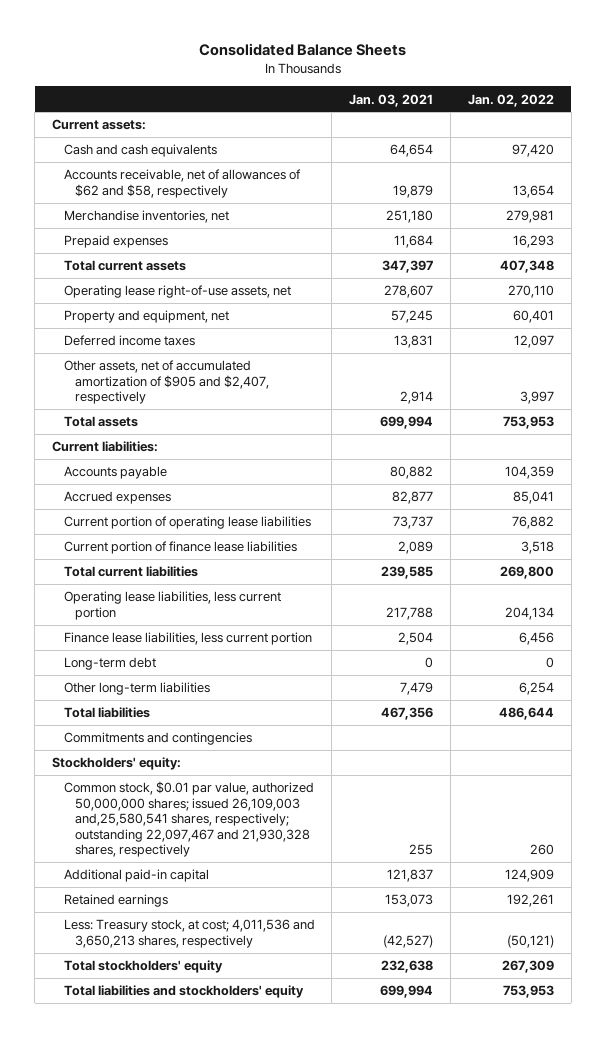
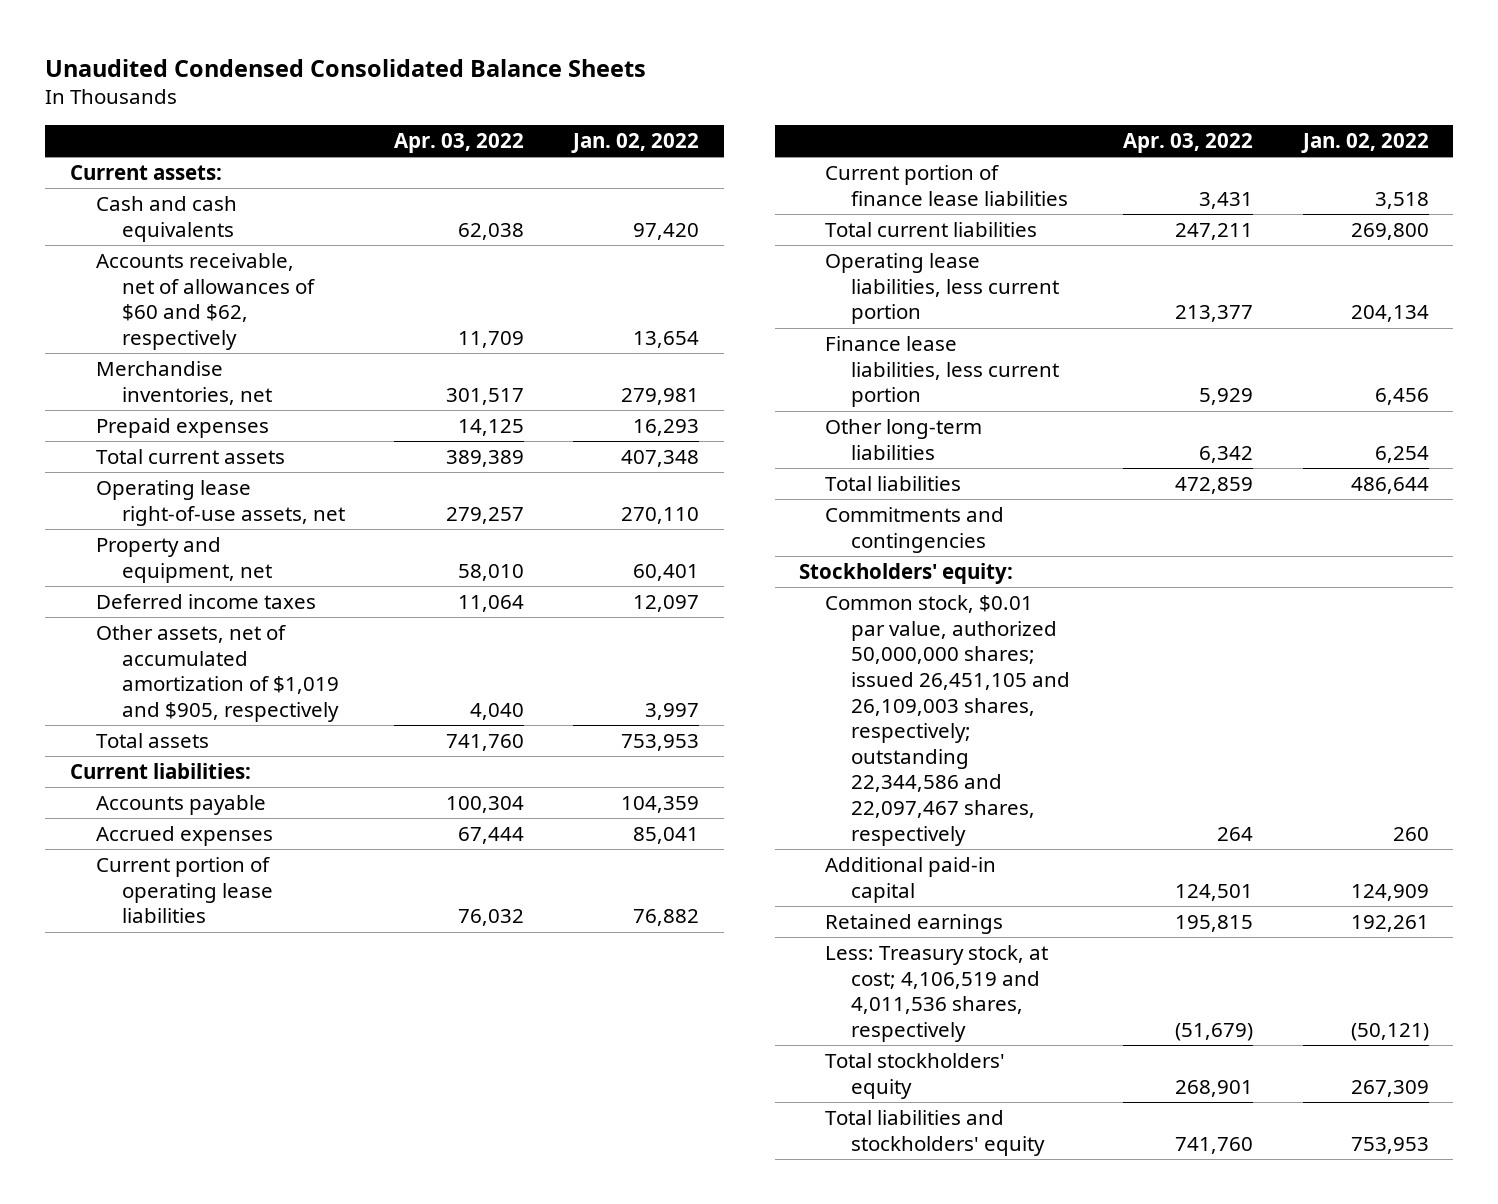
[199,43,407,57] Consolidated Balance Sheets -> [45,58,647,77] Unaudited Condensed Consolidated Balance Sheets
[349,93,434,107] Jan. 03, 2021 -> none
none -> [393,132,524,153] Apr. 03, 2022
[63,169,301,198] Accounts receivable, net of allowances of $62 and $58, respectively -> [95,253,315,350] Accounts receivable, net of allowances of $60 and $62, respectively
[63,360,270,405] Other assets, net of accumulated amortization of $905 and $2,407, respectively -> [95,625,339,722] Other assets, net of accumulated amortization of $1,019 and $905, respectively
[63,657,156,671] Long-term debt -> none
[63,781,314,858] Common stock, $0.01 par value, authorized 50,000,000 shares; issued 26,109,003 and,25,580,541 shares, respectively; outstanding 22,097,467 and 21,930,328 shares, respectively -> [825,595,1071,846] Common stock, $0.01 par value, authorized 50,000,000 shares; issued 26,451,105 and 26,109,003 shares, respectively; outstanding 22,344,586 and 22,097,467 shares, respectively
[63,919,315,948] Less: Treasury stock, at cost; 4,011,536 and 3,650,213 shares, respectively -> [825,945,1049,1042] Less: Treasury stock, at cost; 4,106,519 and 4,011,536 shares, respectively

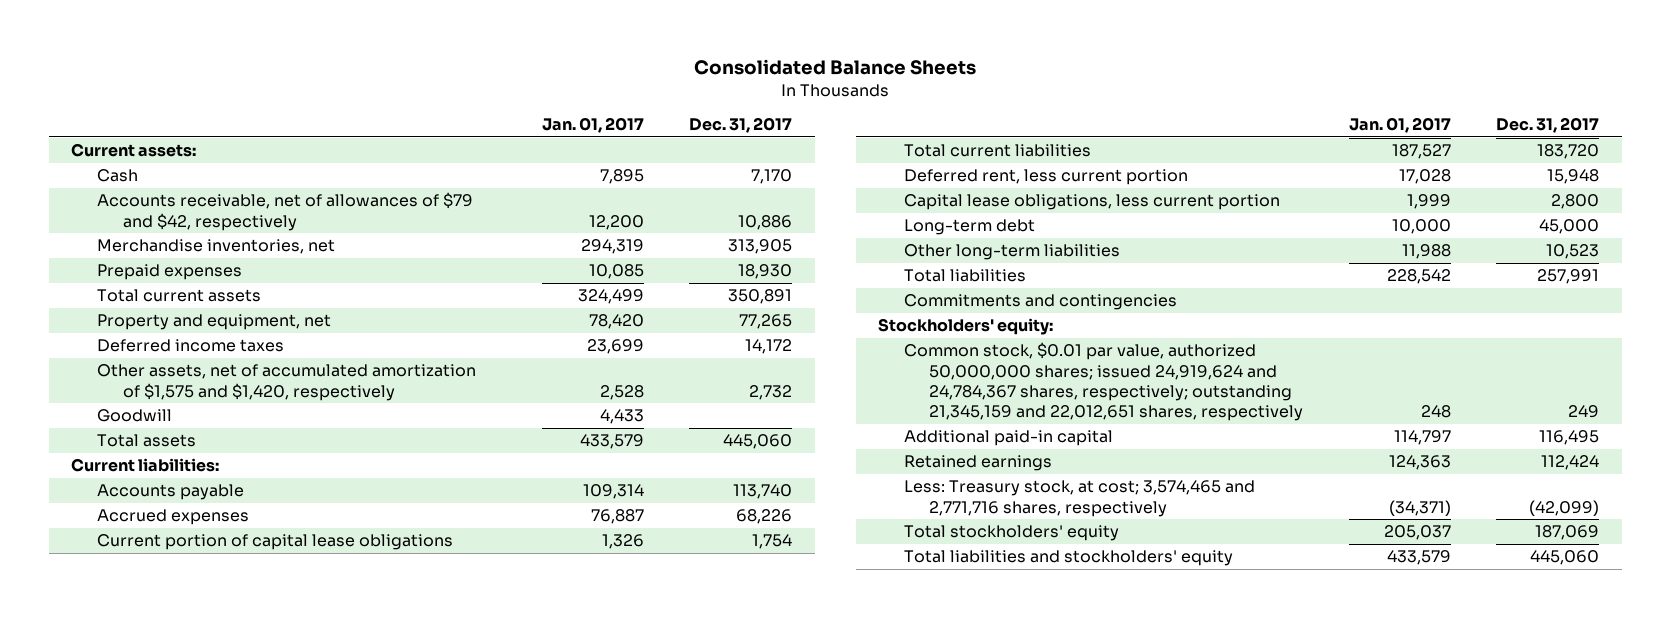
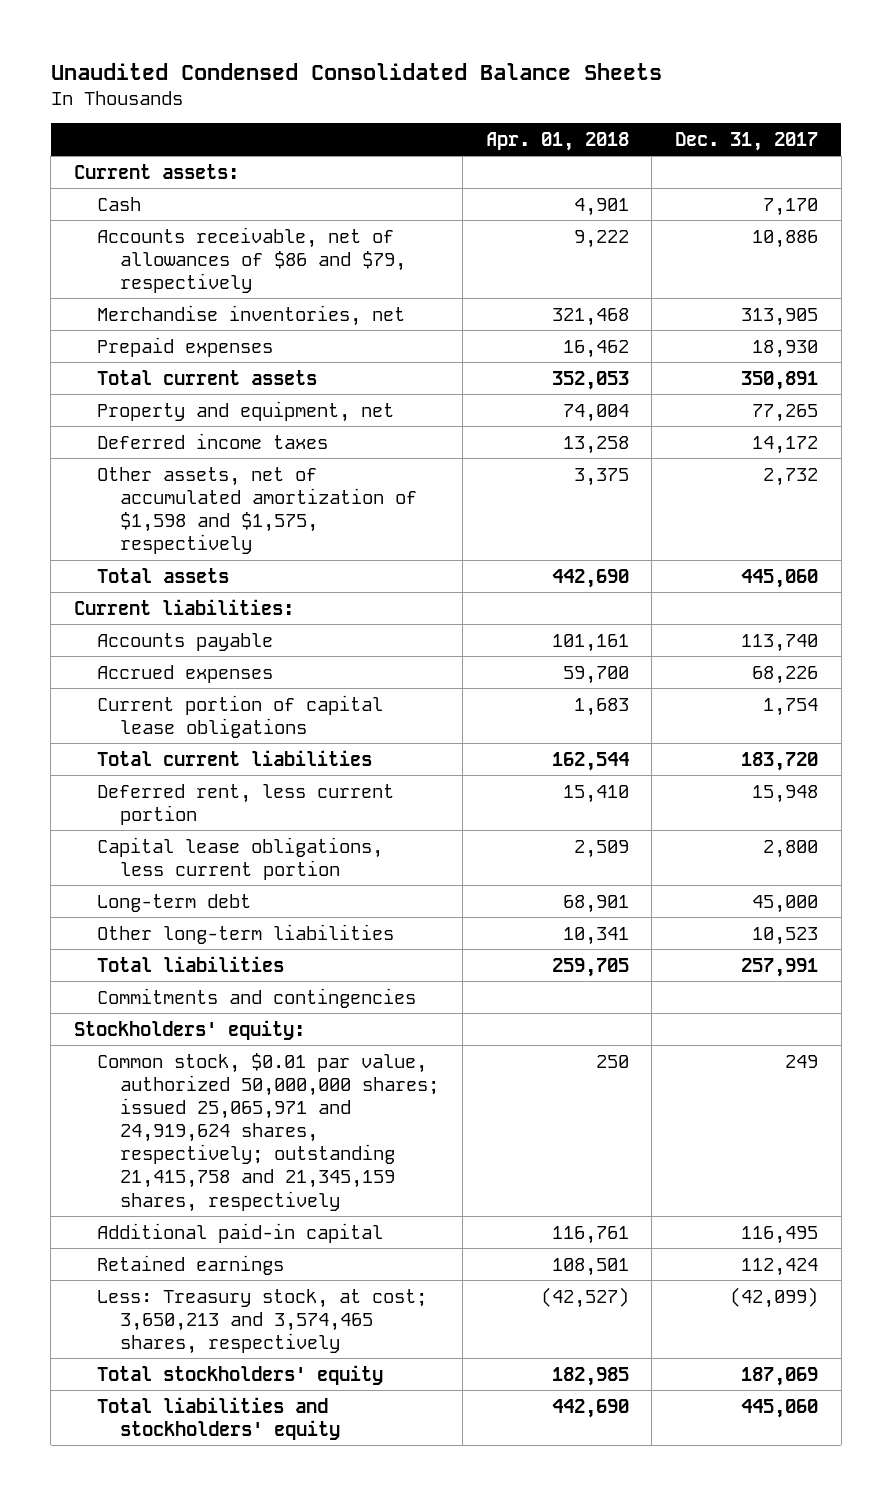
[694,58,977,75] Consolidated Balance Sheets -> [50,62,662,80] Unaudited Condensed Consolidated Balance Sheets
[541,117,644,134] Jan. 01, 2017 -> none
none -> [485,131,629,151] Apr. 01, 2018
[96,192,473,231] Accounts receivable, net of allowances of $79 and $42, respectively -> [97,226,407,293] Accounts receivable, net of allowances of $86 and $79, respectively
[96,409,172,423] Goodwill -> none
[96,364,476,401] Other assets, net of accumulated amortization of $1,575 and $1,420, respectively -> [97,466,418,555] Other assets, net of accumulated amortization of $1,598 and $1,575, respectively
[903,342,1304,422] Common stock, $0.01 par value, authorized 50,000,000 shares; issued 24,919,624 and 24,784,367 shares, respectively; outstanding 21,345,159 and 22,012,651 shares, respectively -> [97,1052,440,1212] Common stock, $0.01 par value, authorized 50,000,000 shares; issued 25,065,971 and 24,919,624 shares, respectively; outstanding 21,415,758 and 21,345,159 shares, respectively
[903,480,1255,517] Less: Treasury stock, at cost; 3,574,465 and 2,771,716 shares, respectively -> [97,1288,428,1354] Less: Treasury stock, at cost; 3,650,213 and 3,574,465 shares, respectively

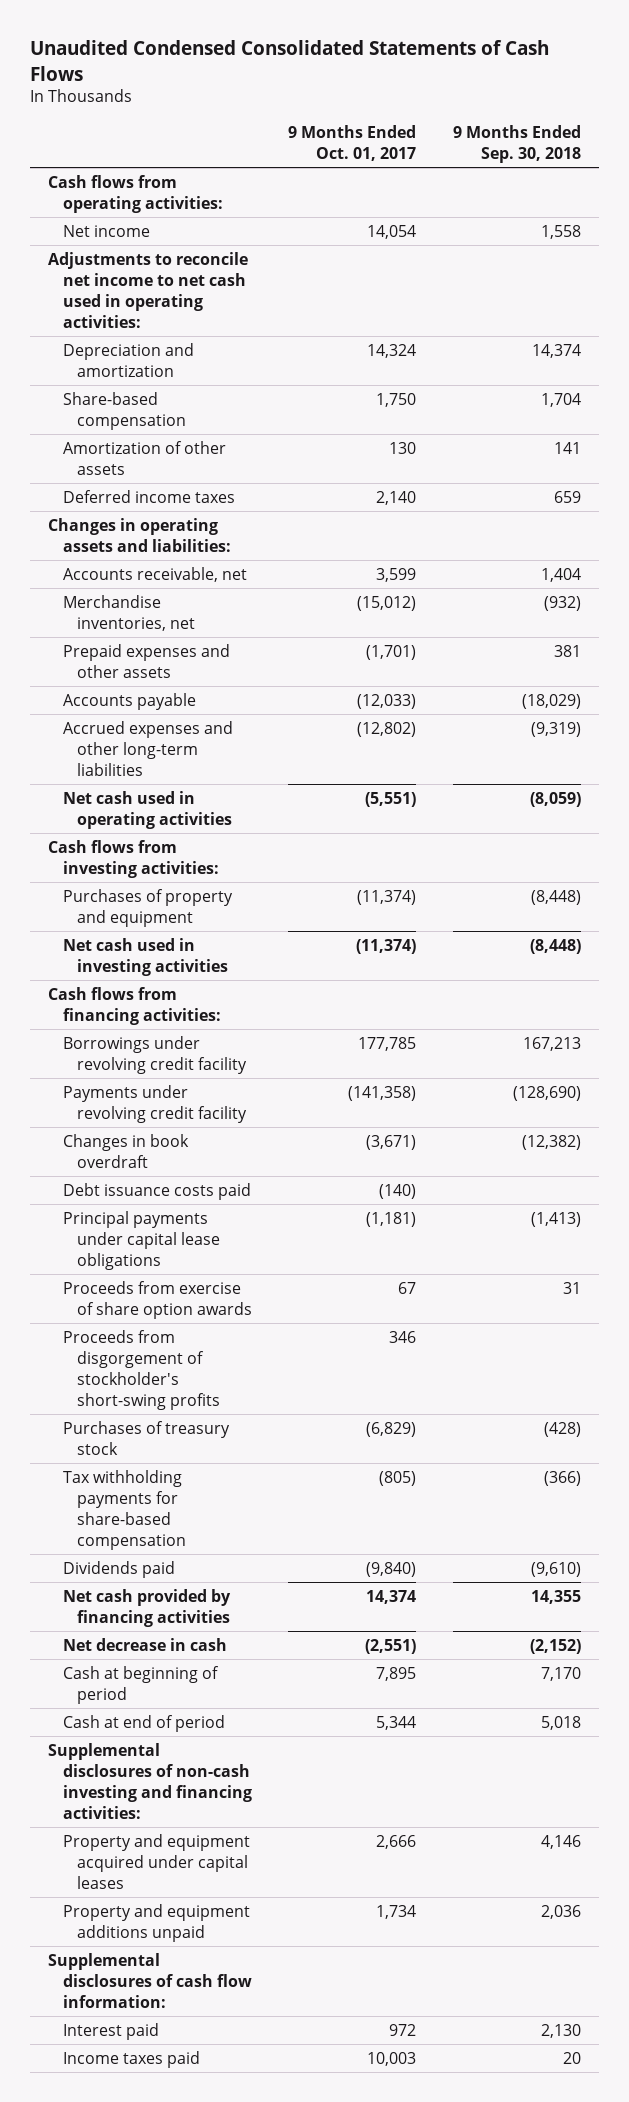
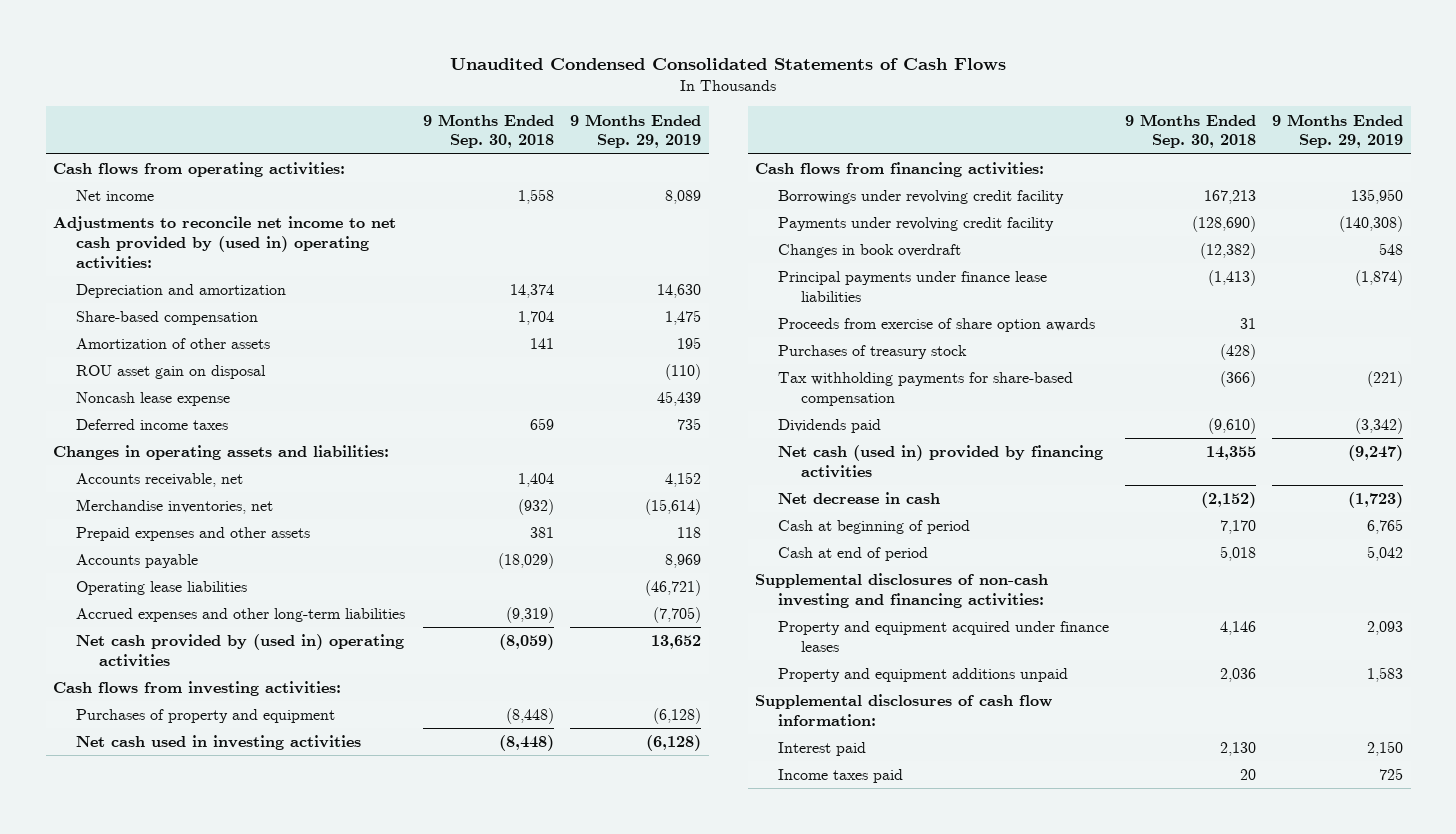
[288,125,417,162] 9 Months Ended Oct. 01, 2017 -> none
none -> [569,113,701,149] 9 Months Ended Sep. 29, 2019
[48,251,249,328] Adjustments to reconcile net income to net cash used in operating activities: -> [53,216,397,269] Adjustments to reconcile net income to net cash provided by (used in) operating activities:
none -> [76,365,267,380] ROU asset gain on disposal
none -> [76,392,231,407] Noncash lease expense
none -> [76,581,248,596] Operating lease liabilities
[62,790,233,829] Net cash used in operating activities -> [76,634,405,667] Net cash provided by (used in) operating activities
[62,1182,251,1200] Debt issuance costs paid -> none
[62,1210,221,1270] Principal payments under capital lease obligations -> [778,271,1048,302] Principal payments under finance lease liabilities
[62,1329,221,1410] Proceeds from disgorgement of stockholder's short-swing profits -> none
[62,1588,231,1627] Net cash provided by financing activities -> [778,445,1104,478] Net cash (used in) provided by financing activities
[62,1833,250,1889] Property and equipment acquired under capital leases -> [778,621,1110,652] Property and equipment acquired under finance leases

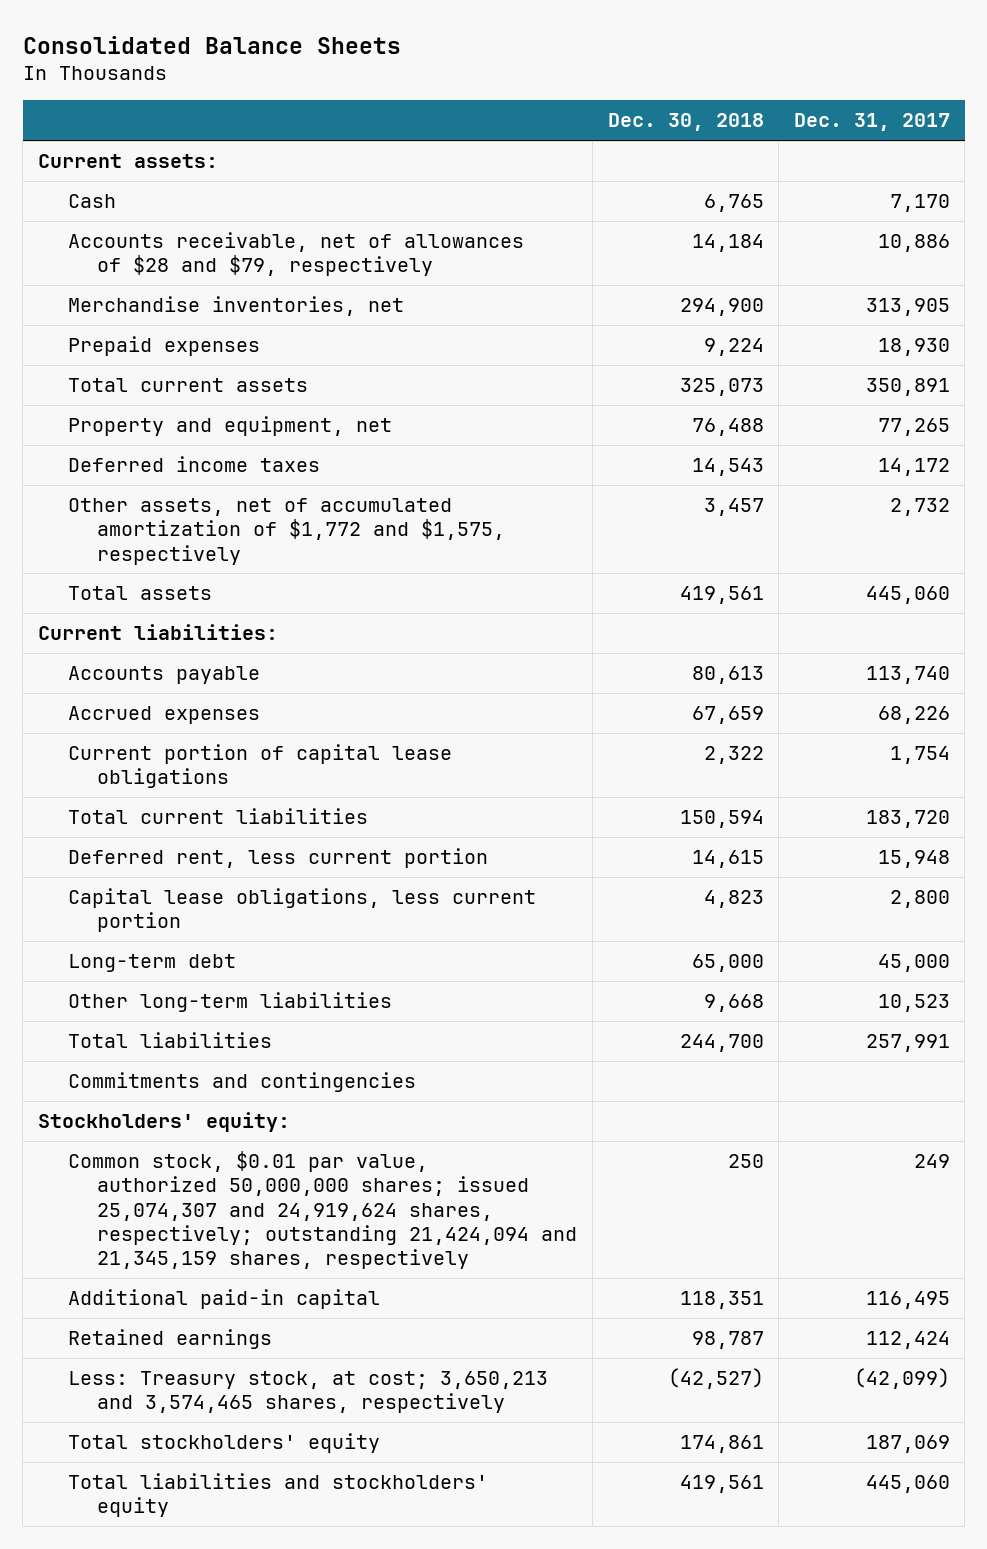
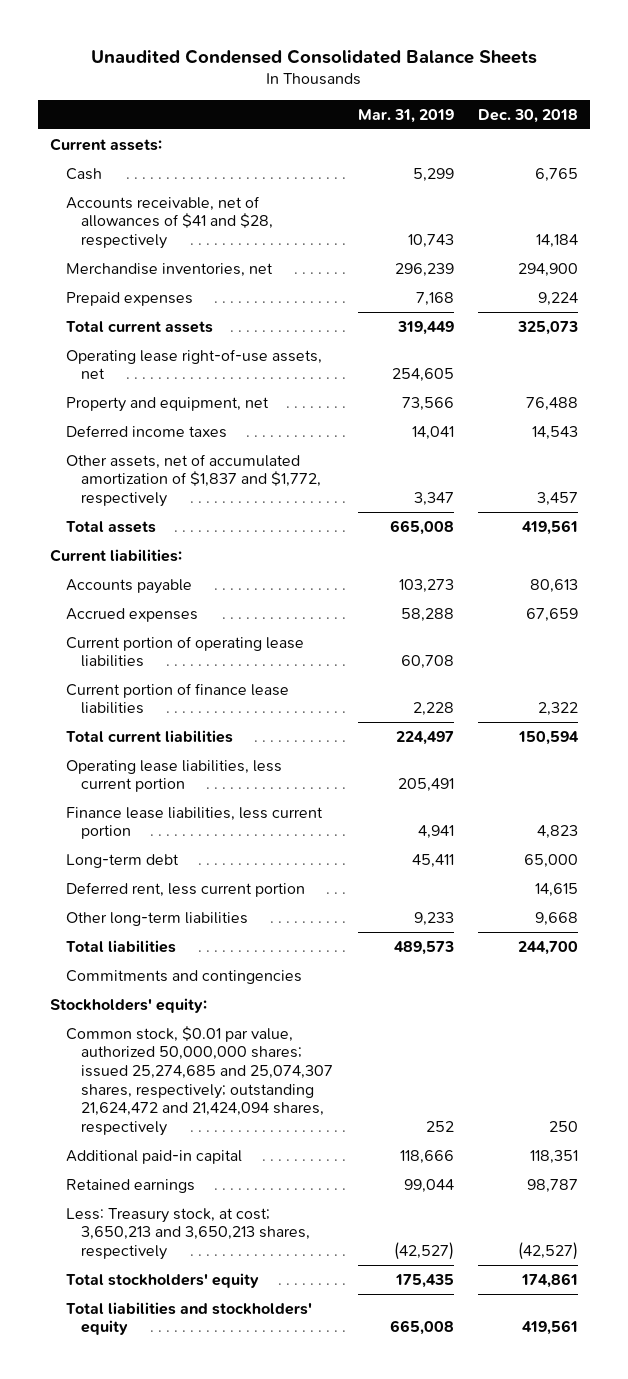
[22,35,401,54] Consolidated Balance Sheets -> [91,48,538,64] Unaudited Condensed Consolidated Balance Sheets
[793,113,950,132] Dec. 31, 2017 -> none
none -> [357,108,454,123] Mar. 31, 2019
[67,232,524,277] Accounts receivable, net of allowances of $28 and $79, respectively -> [65,195,274,249] Accounts receivable, net of allowances of $41 and $28, respectively
none -> [65,348,322,380] Operating lease right-of-use assets, net
[67,498,506,565] Other assets, net of accumulated amortization of $1,772 and $1,575, respectively -> [65,453,322,507] Other assets, net of accumulated amortization of $1,837 and $1,772, respectively
none -> [65,635,304,668] Current portion of operating lease liabilities
[67,744,452,789] Current portion of capital lease obligations -> [65,682,289,715] Current portion of finance lease liabilities
none -> [65,759,282,793] Operating lease liabilities, less current portion
[67,888,536,933] Capital lease obligations, less current portion -> [65,806,323,840] Finance lease liabilities, less current portion
[67,848,488,869] Deferred rent, less current portion -> [65,881,305,897] Deferred rent, less current portion
[67,1151,578,1270] Common stock, $0.01 par value, authorized 50,000,000 shares; issued 25,074,307 and 24,919,624 shares, respectively; outstanding 21,424,094 and 21,345,159 shares, respectively -> [65,1025,334,1136] Common stock, $0.01 par value, authorized 50,000,000 shares; issued 25,274,685 and 25,074,307 shares, respectively; outstanding 21,624,472 and 21,424,094 shares, respectively
[67,1371,548,1414] Less: Treasury stock, at cost; 3,650,213 and 3,574,465 shares, respectively -> [65,1207,311,1260] Less: Treasury stock, at cost; 3,650,213 and 3,650,213 shares, respectively

